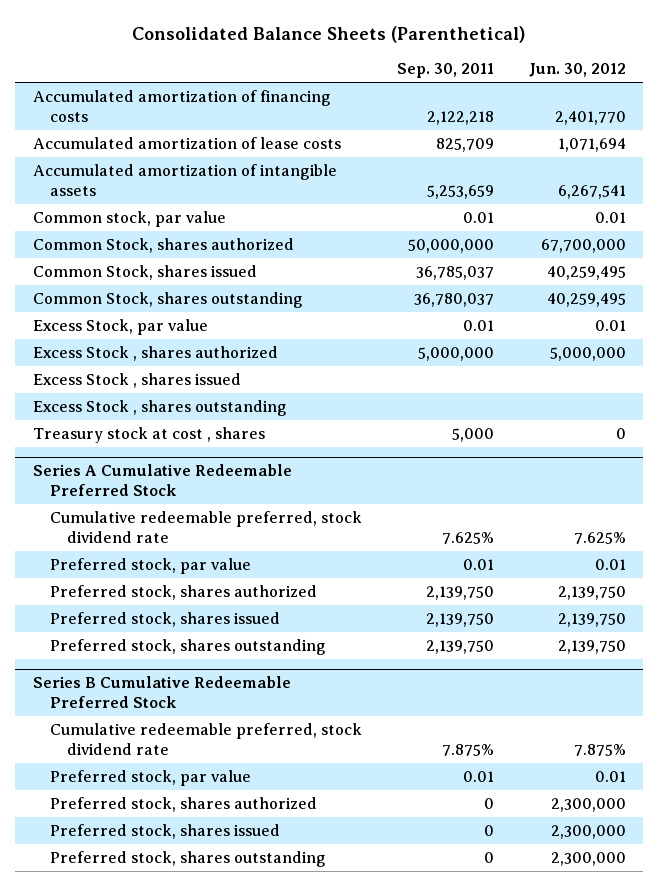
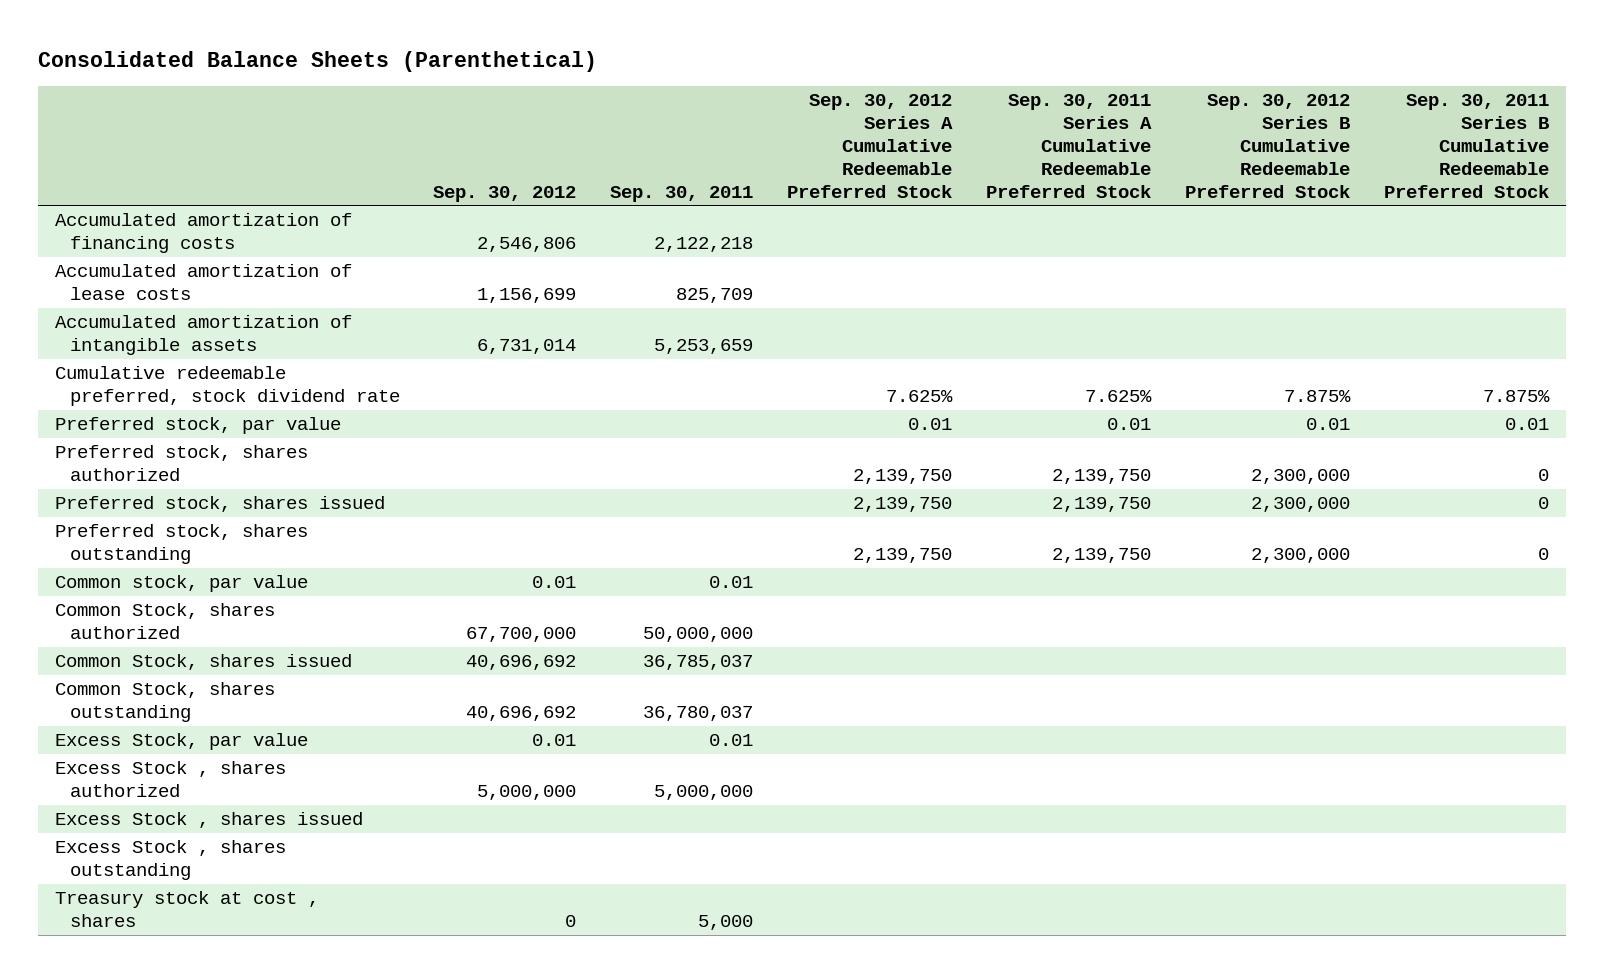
[528,63,626,78] Jun. 30, 2012 -> none
none -> [433,185,577,202] Sep. 30, 2012
none -> [787,94,954,198] Sep. 30, 2012 Series A Cumulative Redeemable Preferred Stock
none -> [986,94,1153,198] Sep. 30, 2011 Series A Cumulative Redeemable Preferred Stock
none -> [1184,94,1350,198] Sep. 30, 2012 Series B Cumulative Redeemable Preferred Stock
none -> [1383,94,1549,198] Sep. 30, 2011 Series B Cumulative Redeemable Preferred Stock
none -> [54,366,400,407] Cumulative redeemable preferred, stock dividend rate
none -> [54,417,341,435] Preferred stock, par value
none -> [54,445,308,482] Preferred stock, shares authorized
none -> [54,496,385,513] Preferred stock, shares issued
none -> [54,524,308,565] Preferred stock, shares outstanding
[32,463,292,496] Series A Cumulative Redeemable Preferred Stock -> none
[49,510,362,543] Cumulative redeemable preferred, stock dividend rate -> none
[49,557,251,574] Preferred stock, par value -> none
[49,584,317,600] Preferred stock, shares authorized -> none
[49,611,280,627] Preferred stock, shares issued -> none
[49,638,326,655] Preferred stock, shares outstanding -> none
[32,675,291,708] Series B Cumulative Redeemable Preferred Stock -> none
[49,722,362,755] Cumulative redeemable preferred, stock dividend rate -> none
[49,769,251,786] Preferred stock, par value -> none
[49,796,317,812] Preferred stock, shares authorized -> none
[49,823,280,839] Preferred stock, shares issued -> none
[49,850,326,867] Preferred stock, shares outstanding -> none

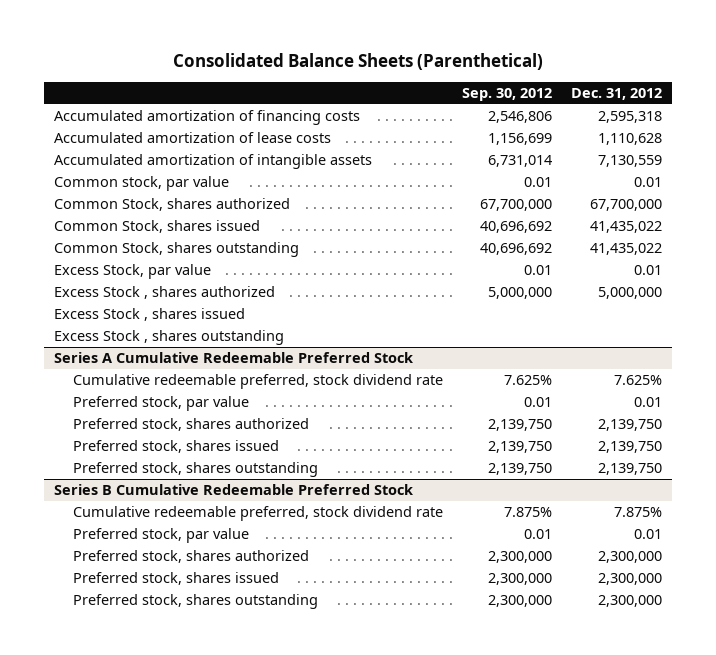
[610,185,754,202] Sep. 30, 2011 -> none
[787,94,954,198] Sep. 30, 2012 Series A Cumulative Redeemable Preferred Stock -> none
[986,94,1153,198] Sep. 30, 2011 Series A Cumulative Redeemable Preferred Stock -> none
[1184,94,1350,198] Sep. 30, 2012 Series B Cumulative Redeemable Preferred Stock -> none
[1383,94,1549,198] Sep. 30, 2011 Series B Cumulative Redeemable Preferred Stock -> none
none -> [571,88,663,101] Dec. 31, 2012
[54,366,400,407] Cumulative redeemable preferred, stock dividend rate -> none
[54,417,341,435] Preferred stock, par value -> none
[54,445,308,482] Preferred stock, shares authorized -> none
[54,496,385,513] Preferred stock, shares issued -> none
[54,524,308,565] Preferred stock, shares outstanding -> none
[54,891,319,928] Treasury stock at cost , shares -> none
none -> [53,352,413,364] Series A Cumulative Redeemable Preferred Stock
none -> [73,374,444,390] Cumulative redeemable preferred, stock dividend rate
none -> [73,396,250,412] Preferred stock, par value
none -> [73,418,310,432] Preferred stock, shares authorized
none -> [73,440,280,454] Preferred stock, shares issued
none -> [73,462,319,478] Preferred stock, shares outstanding
none -> [53,484,413,496] Series B Cumulative Redeemable Preferred Stock
none -> [73,506,444,522] Cumulative redeemable preferred, stock dividend rate
none -> [73,528,250,544] Preferred stock, par value
none -> [73,550,310,564] Preferred stock, shares authorized
none -> [73,572,280,586] Preferred stock, shares issued
none -> [73,594,319,610] Preferred stock, shares outstanding

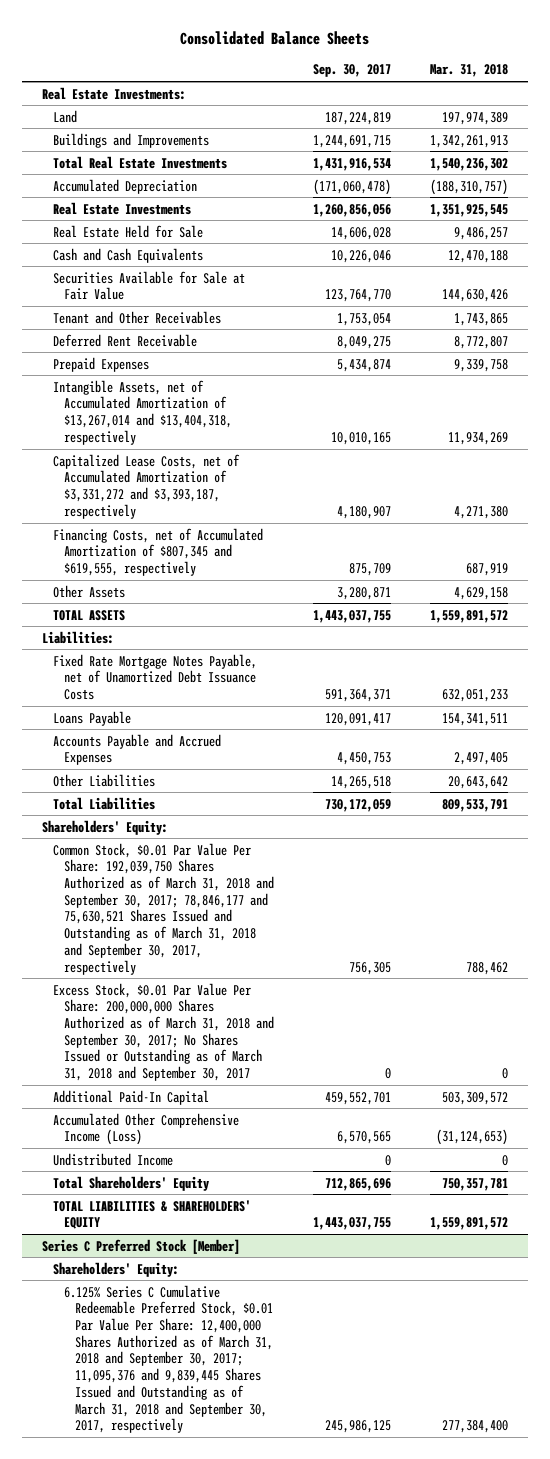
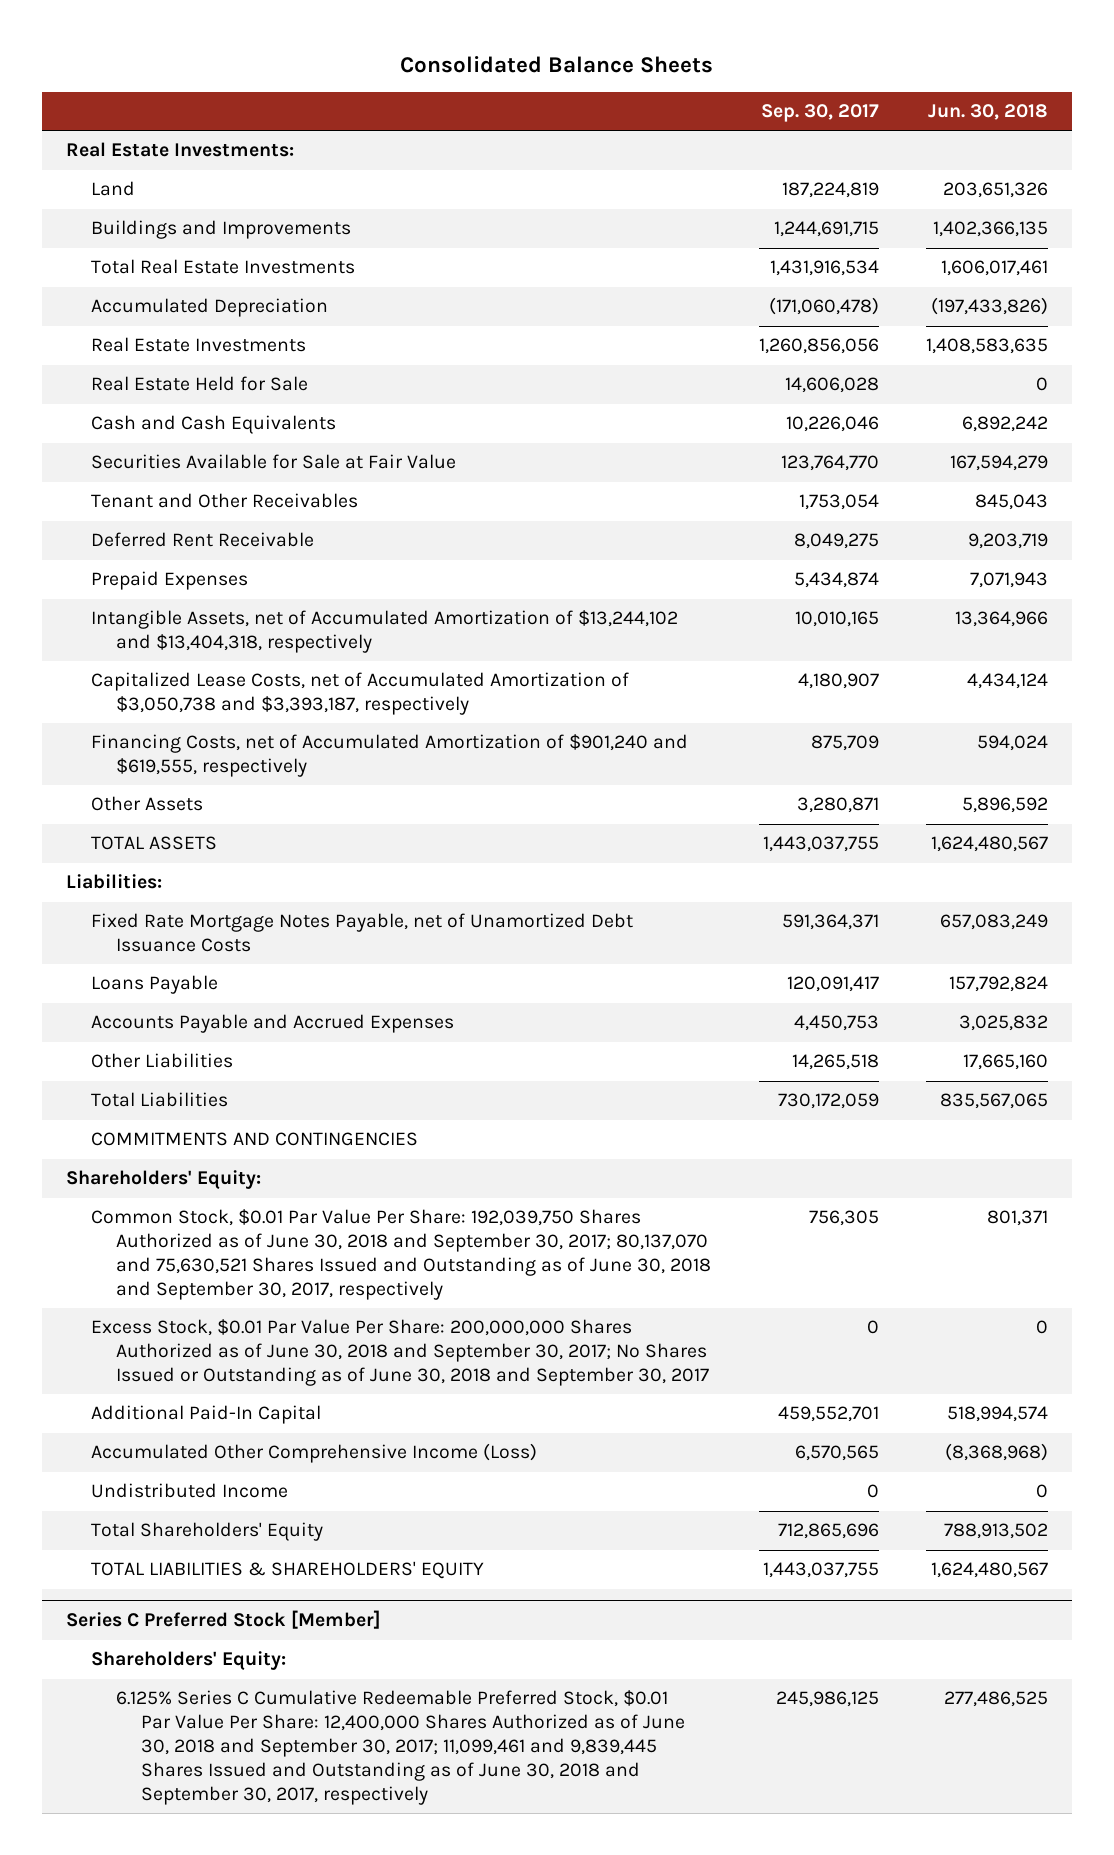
[430,64,509,78] Mar. 31, 2018 -> none
none -> [928,104,1049,121] Jun. 30, 2018
[52,379,232,445] Intangible Assets, net of Accumulated Amortization of $13,267,014 and $13,404,318, respectively -> [90,610,678,654] Intangible Assets, net of Accumulated Amortization of $13,244,102 and $13,404,318, respectively
[52,453,240,519] Capitalized Lease Costs, net of Accumulated Amortization of $3,331,272 and $3,393,187, respectively -> [90,672,629,716] Capitalized Lease Costs, net of Accumulated Amortization of $3,050,738 and $3,393,187, respectively
[52,527,263,577] Financing Costs, net of Accumulated Amortization of $807,345 and $619,555, respectively -> [90,734,688,778] Financing Costs, net of Accumulated Amortization of $901,240 and $619,555, respectively
none -> [90,1132,418,1147] COMMITMENTS AND CONTINGENCIES
[52,842,274,975] Common Stock, $0.01 Par Value Per Share: 192,039,750 Shares Authorized as of March 31, 2018 and September 30, 2017; 78,846,177 and 75,630,521 Shares Issued and Outstanding as of March 31, 2018 and September 30, 2017, respectively -> [90,1209,711,1301] Common Stock, $0.01 Par Value Per Share: 192,039,750 Shares Authorized as of June 30, 2018 and September 30, 2017; 80,137,070 and 75,630,521 Shares Issued and Outstanding as of June 30, 2018 and September 30, 2017, respectively
[52,982,274,1082] Excess Stock, $0.01 Par Value Per Share: 200,000,000 Shares Authorized as of March 31, 2018 and September 30, 2017; No Shares Issued or Outstanding as of March 31, 2018 and September 30, 2017 -> [90,1319,709,1387] Excess Stock, $0.01 Par Value Per Share: 200,000,000 Shares Authorized as of June 30, 2018 and September 30, 2017; No Shares Issued or Outstanding as of June 30, 2018 and September 30, 2017
[63,1284,273,1434] 6.125% Series C Cumulative Redeemable Preferred Stock, $0.01 Par Value Per Share: 12,400,000 Shares Authorized as of March 31, 2018 and September 30, 2017; 11,095,376 and 9,839,445 Shares Issued and Outstanding as of March 31, 2018 and September 30, 2017, respectively -> [115,1690,685,1806] 6.125% Series C Cumulative Redeemable Preferred Stock, $0.01 Par Value Per Share: 12,400,000 Shares Authorized as of June 30, 2018 and September 30, 2017; 11,099,461 and 9,839,445 Shares Issued and Outstanding as of June 30, 2018 and September 30, 2017, respectively

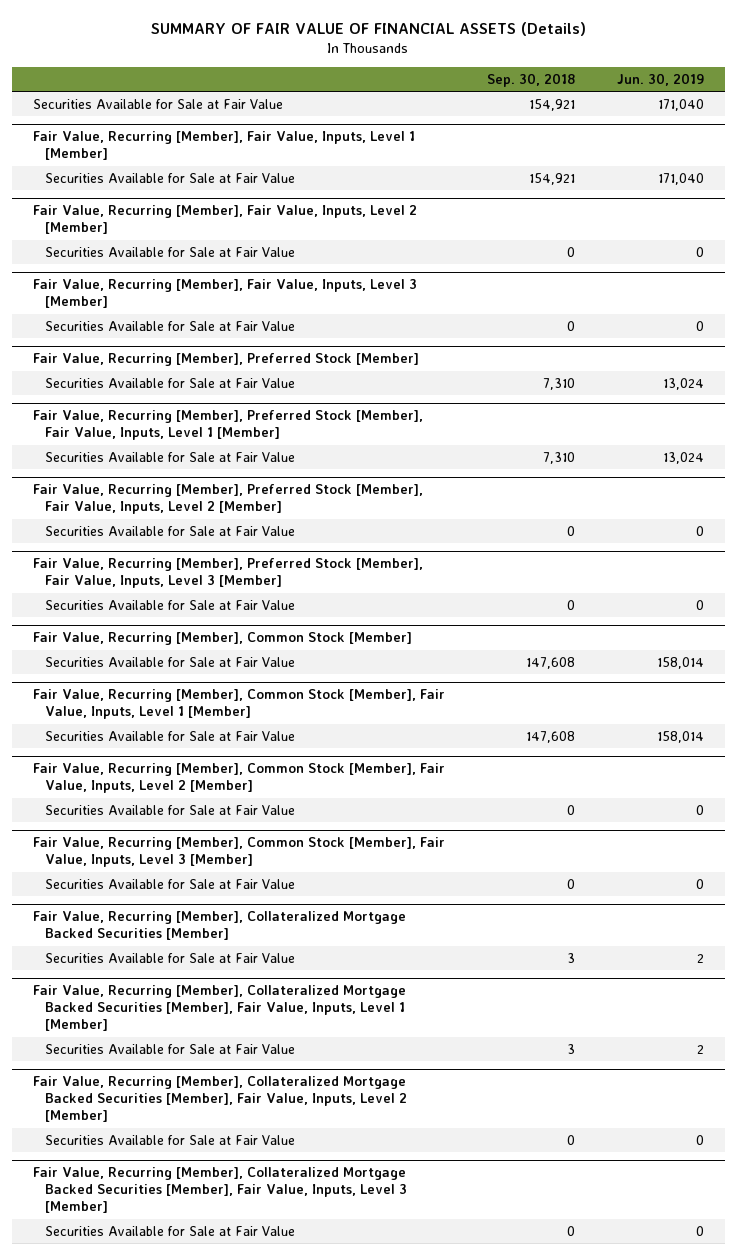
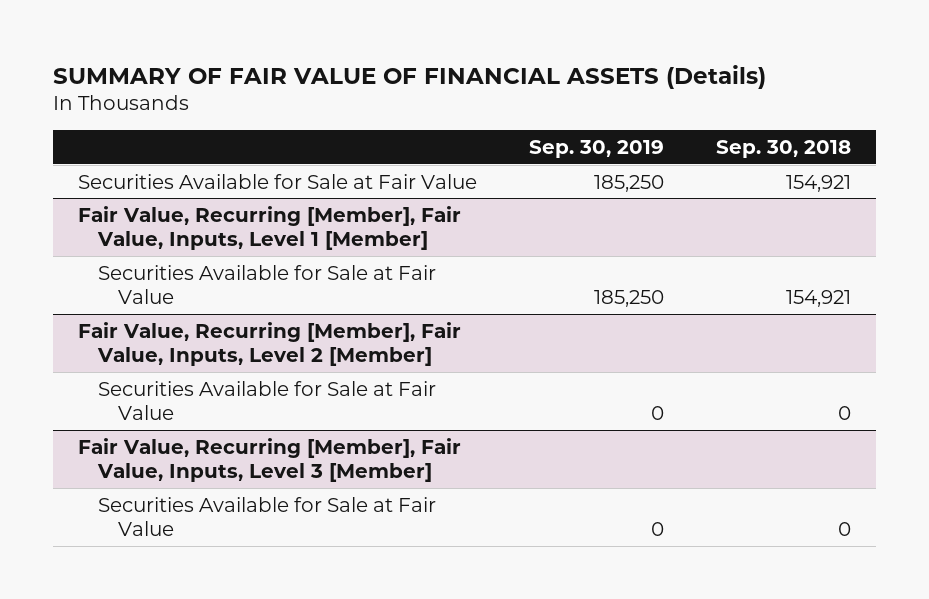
[616,72,704,86] Jun. 30, 2019 -> none
none -> [529,139,665,158] Sep. 30, 2019
[33,353,420,367] Fair Value, Recurring [Member], Preferred Stock [Member] -> none
[44,377,295,388] Securities Available for Sale at Fair Value -> none
[33,410,424,441] Fair Value, Recurring [Member], Preferred Stock [Member], Fair Value, Inputs, Level 1 [Member] -> none
[44,451,295,462] Securities Available for Sale at Fair Value -> none
[33,484,424,515] Fair Value, Recurring [Member], Preferred Stock [Member], Fair Value, Inputs, Level 2 [Member] -> none
[44,525,295,536] Securities Available for Sale at Fair Value -> none
[33,558,424,589] Fair Value, Recurring [Member], Preferred Stock [Member], Fair Value, Inputs, Level 3 [Member] -> none
[44,599,295,610] Securities Available for Sale at Fair Value -> none
[33,632,413,646] Fair Value, Recurring [Member], Common Stock [Member] -> none
[44,656,295,667] Securities Available for Sale at Fair Value -> none
[33,689,446,720] Fair Value, Recurring [Member], Common Stock [Member], Fair Value, Inputs, Level 1 [Member] -> none
[44,730,295,741] Securities Available for Sale at Fair Value -> none
[33,763,446,794] Fair Value, Recurring [Member], Common Stock [Member], Fair Value, Inputs, Level 2 [Member] -> none
[44,804,295,815] Securities Available for Sale at Fair Value -> none
[33,837,446,868] Fair Value, Recurring [Member], Common Stock [Member], Fair Value, Inputs, Level 3 [Member] -> none
[44,878,295,889] Securities Available for Sale at Fair Value -> none
[33,911,407,941] Fair Value, Recurring [Member], Collateralized Mortgage Backed Securities [Member] -> none
[44,952,295,963] Securities Available for Sale at Fair Value -> none
[33,985,407,1032] Fair Value, Recurring [Member], Collateralized Mortgage Backed Securities [Member], Fair Value, Inputs, Level 1 [Member] -> none
[44,1043,295,1054] Securities Available for Sale at Fair Value -> none
[33,1076,407,1123] Fair Value, Recurring [Member], Collateralized Mortgage Backed Securities [Member], Fair Value, Inputs, Level 2 [Member] -> none
[44,1134,295,1145] Securities Available for Sale at Fair Value -> none
[33,1167,407,1214] Fair Value, Recurring [Member], Collateralized Mortgage Backed Securities [Member], Fair Value, Inputs, Level 3 [Member] -> none
[44,1225,295,1236] Securities Available for Sale at Fair Value -> none

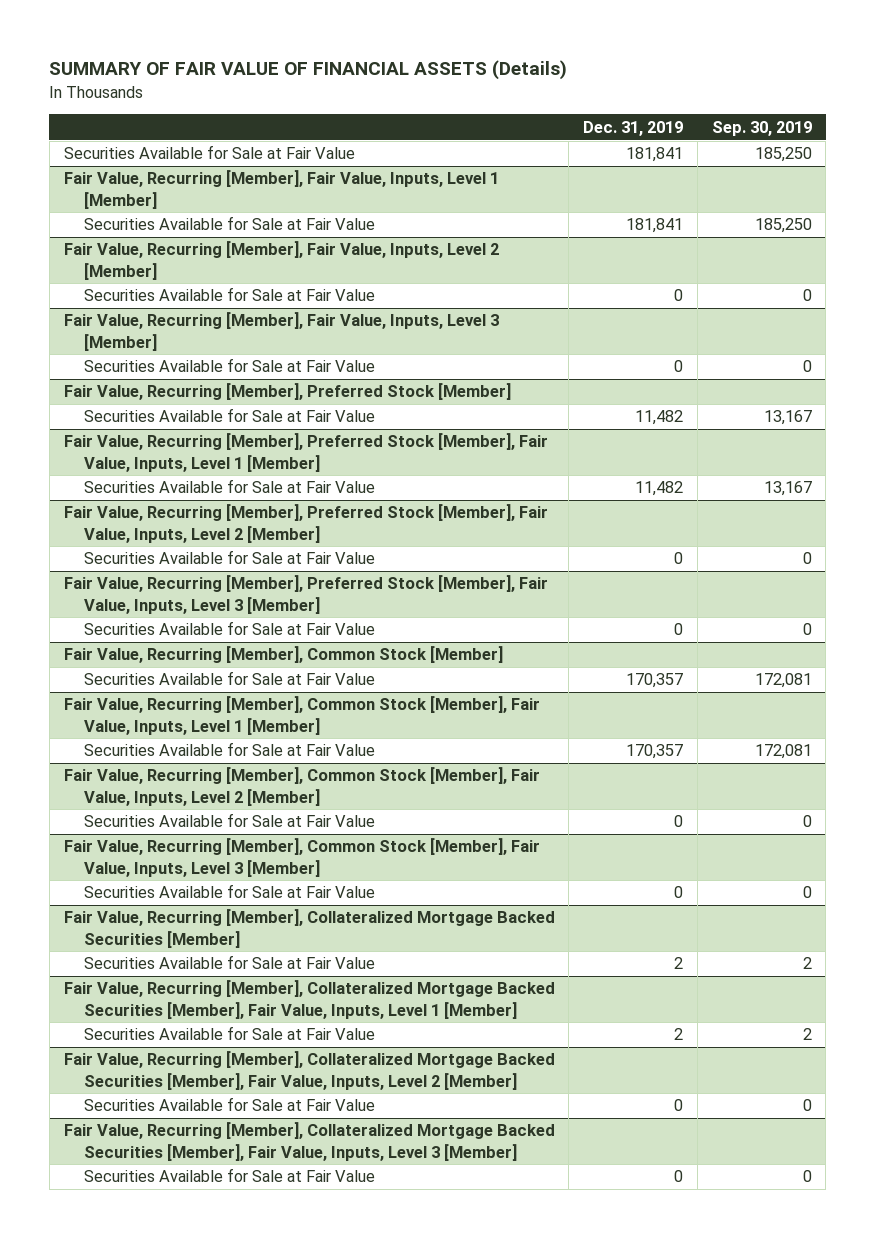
[715,139,851,158] Sep. 30, 2018 -> none
none -> [583,120,684,136] Dec. 31, 2019
none -> [63,383,511,401] Fair Value, Recurring [Member], Preferred Stock [Member]
none -> [83,408,375,423] Securities Available for Sale at Fair Value
none -> [63,433,548,472] Fair Value, Recurring [Member], Preferred Stock [Member], Fair Value, Inputs, Level 1 [Member]
none -> [83,479,375,494] Securities Available for Sale at Fair Value
none -> [63,504,548,543] Fair Value, Recurring [Member], Preferred Stock [Member], Fair Value, Inputs, Level 2 [Member]
none -> [83,550,375,565] Securities Available for Sale at Fair Value
none -> [63,575,548,614] Fair Value, Recurring [Member], Preferred Stock [Member], Fair Value, Inputs, Level 3 [Member]
none -> [83,621,375,636] Securities Available for Sale at Fair Value
none -> [63,646,503,664] Fair Value, Recurring [Member], Common Stock [Member]
none -> [83,671,375,686] Securities Available for Sale at Fair Value
none -> [63,696,540,735] Fair Value, Recurring [Member], Common Stock [Member], Fair Value, Inputs, Level 1 [Member]
none -> [83,742,375,757] Securities Available for Sale at Fair Value
none -> [63,767,540,806] Fair Value, Recurring [Member], Common Stock [Member], Fair Value, Inputs, Level 2 [Member]
none -> [83,813,375,828] Securities Available for Sale at Fair Value
none -> [63,838,540,877] Fair Value, Recurring [Member], Common Stock [Member], Fair Value, Inputs, Level 3 [Member]
none -> [83,884,375,899] Securities Available for Sale at Fair Value
none -> [63,909,555,948] Fair Value, Recurring [Member], Collateralized Mortgage Backed Securities [Member]
none -> [83,955,375,970] Securities Available for Sale at Fair Value
none -> [63,980,555,1019] Fair Value, Recurring [Member], Collateralized Mortgage Backed Securities [Member], Fair Value, Inputs, Level 1 [Member]
none -> [83,1026,375,1041] Securities Available for Sale at Fair Value
none -> [63,1051,555,1090] Fair Value, Recurring [Member], Collateralized Mortgage Backed Securities [Member], Fair Value, Inputs, Level 2 [Member]
none -> [83,1097,375,1112] Securities Available for Sale at Fair Value
none -> [63,1122,555,1161] Fair Value, Recurring [Member], Collateralized Mortgage Backed Securities [Member], Fair Value, Inputs, Level 3 [Member]
none -> [83,1168,375,1183] Securities Available for Sale at Fair Value

